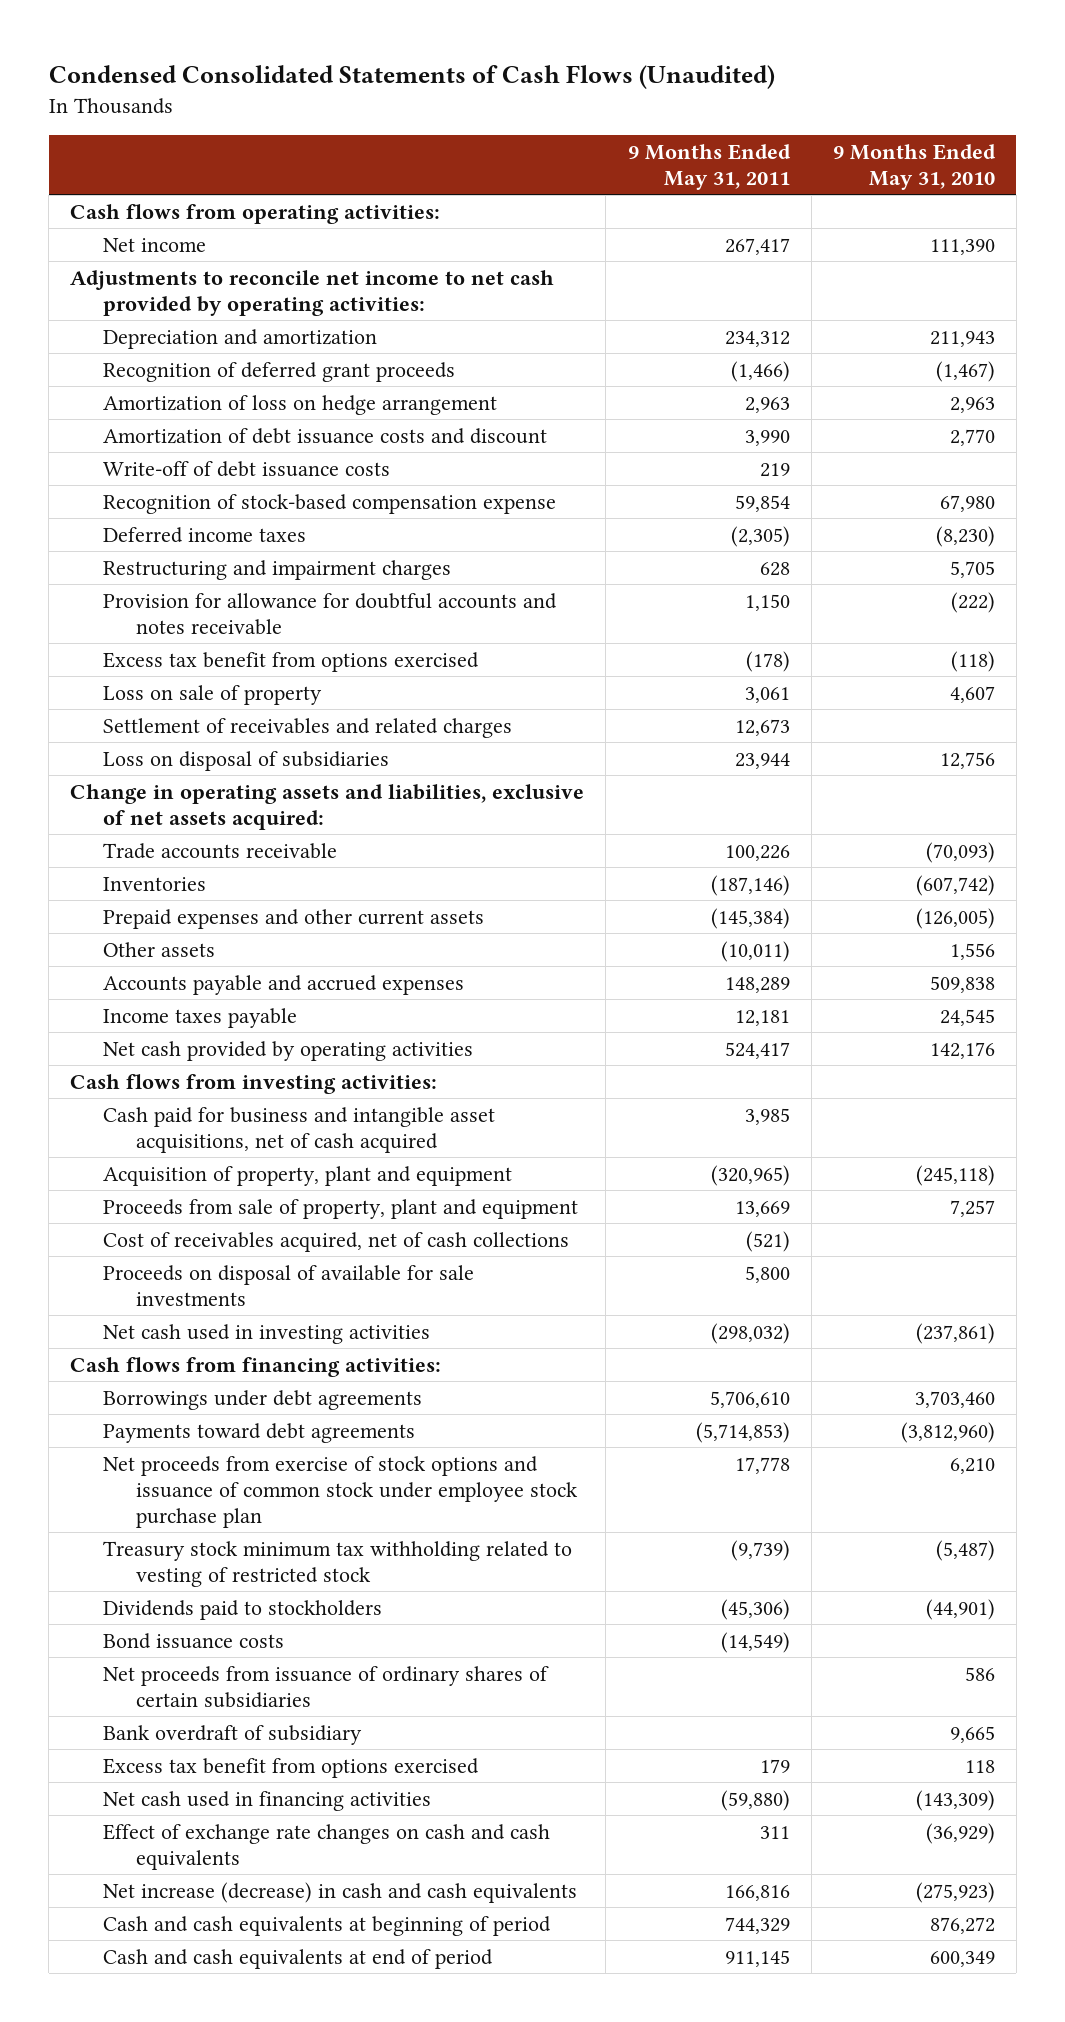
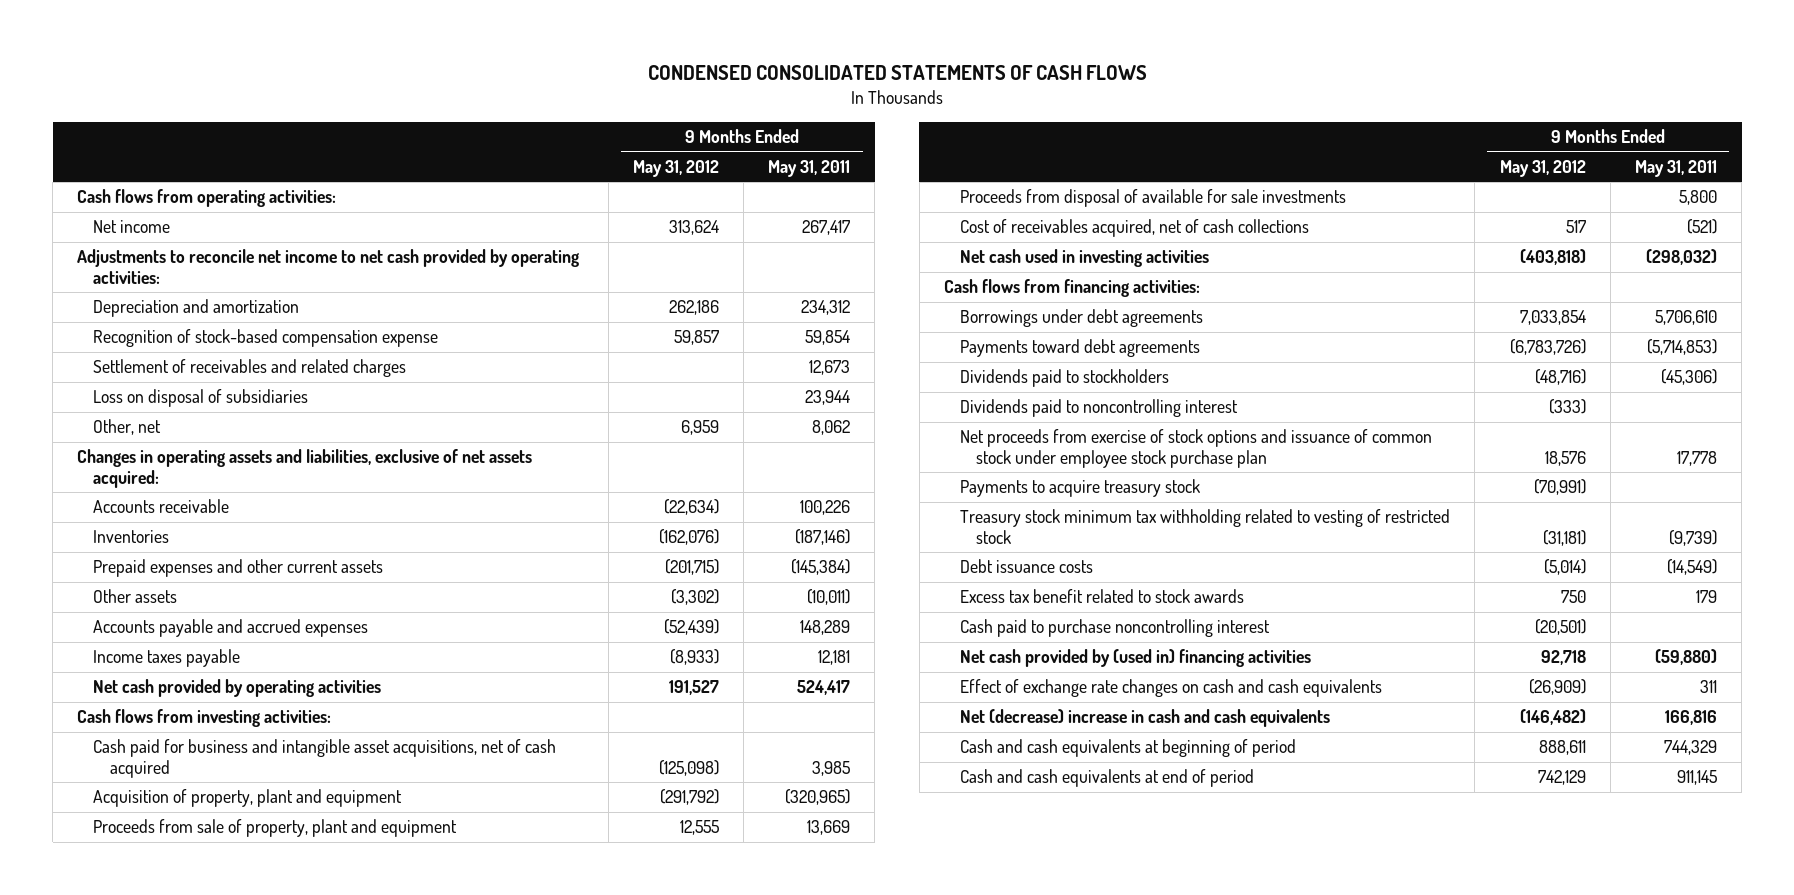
[48,65,775,90] Condensed Consolidated Statements of Cash Flows (Unaudited) -> [648,65,1148,81] CONDENSED CONSOLIDATED STATEMENTS OF CASH FLOWS
[832,143,996,190] 9 Months Ended May 31, 2010 -> none
none -> [632,159,719,177] May 31, 2012
[103,361,456,382] Recognition of deferred grant proceeds -> none
[103,394,498,415] Amortization of loss on hedge arrangement -> none
[103,427,548,444] Amortization of debt issuance costs and discount -> none
[103,460,391,477] Write-off of debt issuance costs -> none
[103,526,307,543] Deferred income taxes -> none
[103,559,452,580] Restructuring and impairment charges -> none
[103,592,558,635] Provision for allowance for doubtful accounts and notes receivable -> none
[103,651,480,672] Excess tax benefit from options exercised -> none
[103,684,323,705] Loss on sale of property -> none
none -> [93,419,162,436] Other, net
[70,783,585,830] Change in operating assets and liabilities, exclusive of net assets acquired: -> [77,449,533,488] Changes in operating assets and liabilities, exclusive of net assets acquired:
[103,842,338,859] Trade accounts receivable -> [93,499,230,514] Accounts receivable
none -> [960,189,1347,208] Proceeds from disposal of available for sale investments
[103,1264,475,1306] Proceeds on disposal of available for sale investments -> none
[103,1599,383,1620] Dividends paid to stockholders -> [960,369,1170,388] Dividends paid to stockholders
none -> [960,399,1239,418] Dividends paid to noncontrolling interest
none -> [960,479,1201,498] Payments to acquire treasury stock
[103,1665,550,1708] Net proceeds from issuance of ordinary shares of certain subsidiaries -> none
[103,1724,363,1745] Bank overdraft of subsidiary -> none
[103,1632,285,1649] Bond issuance costs -> [960,559,1094,574] Debt issuance costs
[103,1757,480,1778] Excess tax benefit from options exercised -> [960,589,1245,604] Excess tax benefit related to stock awards
none -> [960,619,1271,638] Cash paid to purchase noncontrolling interest
[103,1790,432,1811] Net cash used in financing activities -> [960,649,1312,668] Net cash provided by (used in) financing activities
[103,1881,578,1903] Net increase (decrease) in cash and cash equivalents -> [960,709,1331,728] Net (decrease) increase in cash and cash equivalents

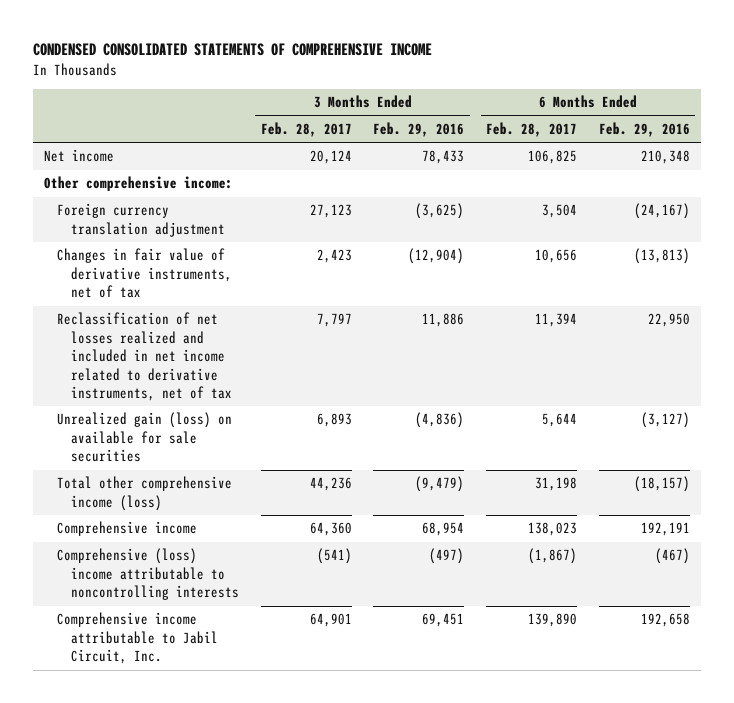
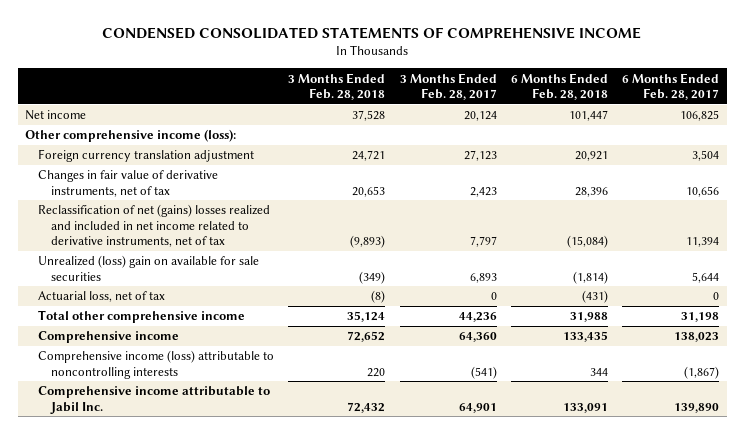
[373,122,465,138] Feb. 29, 2016 -> none
[598,122,690,138] Feb. 29, 2016 -> none
none -> [288,72,386,101] 3 Months Ended Feb. 28, 2018
none -> [511,72,609,101] 6 Months Ended Feb. 28, 2018
[43,176,233,192] Other comprehensive income: -> [24,129,236,143] Other comprehensive income (loss):
[57,312,233,401] Reclassification of net losses realized and included in net income related to derivative instruments, net of tax -> [38,204,271,247] Reclassification of net (gains) losses realized and included in net income related to derivative instruments, net of tax
[57,412,233,463] Unrealized gain (loss) on available for sale securities -> [38,255,260,281] Unrealized (loss) gain on available for sale securities
none -> [38,291,166,303] Actuarial loss, net of tax
[57,476,233,511] Total other comprehensive income (loss) -> [38,310,246,324] Total other comprehensive income
[57,548,240,601] Comprehensive (loss) income attributable to noncontrolling interests -> [38,350,275,379] Comprehensive income (loss) attributable to noncontrolling interests
[57,612,219,665] Comprehensive income attributable to Jabil Circuit, Inc. -> [38,386,271,414] Comprehensive income attributable to Jabil Inc.

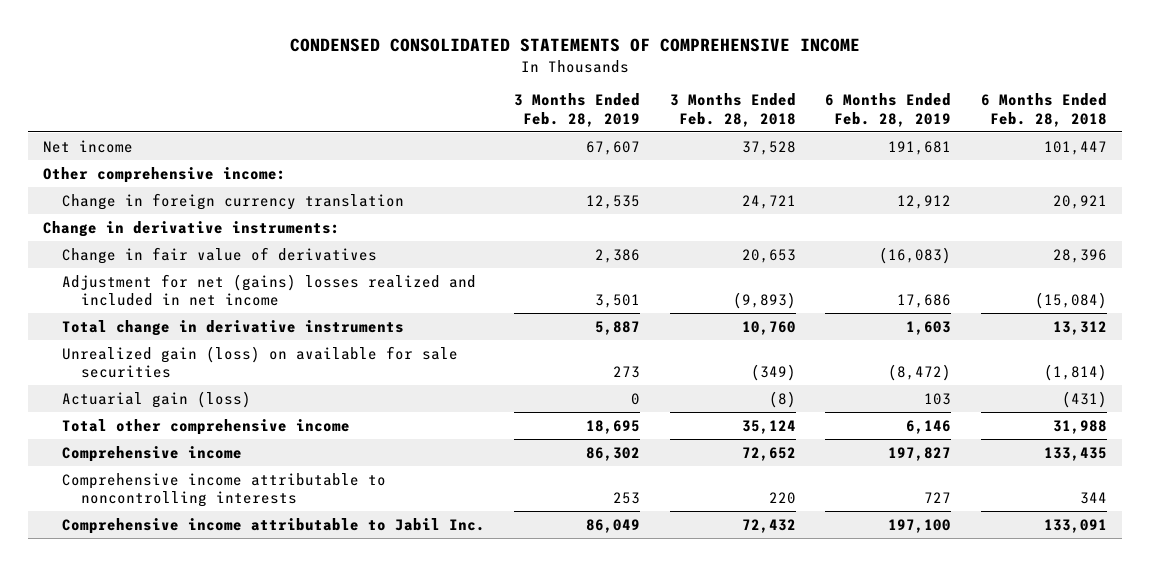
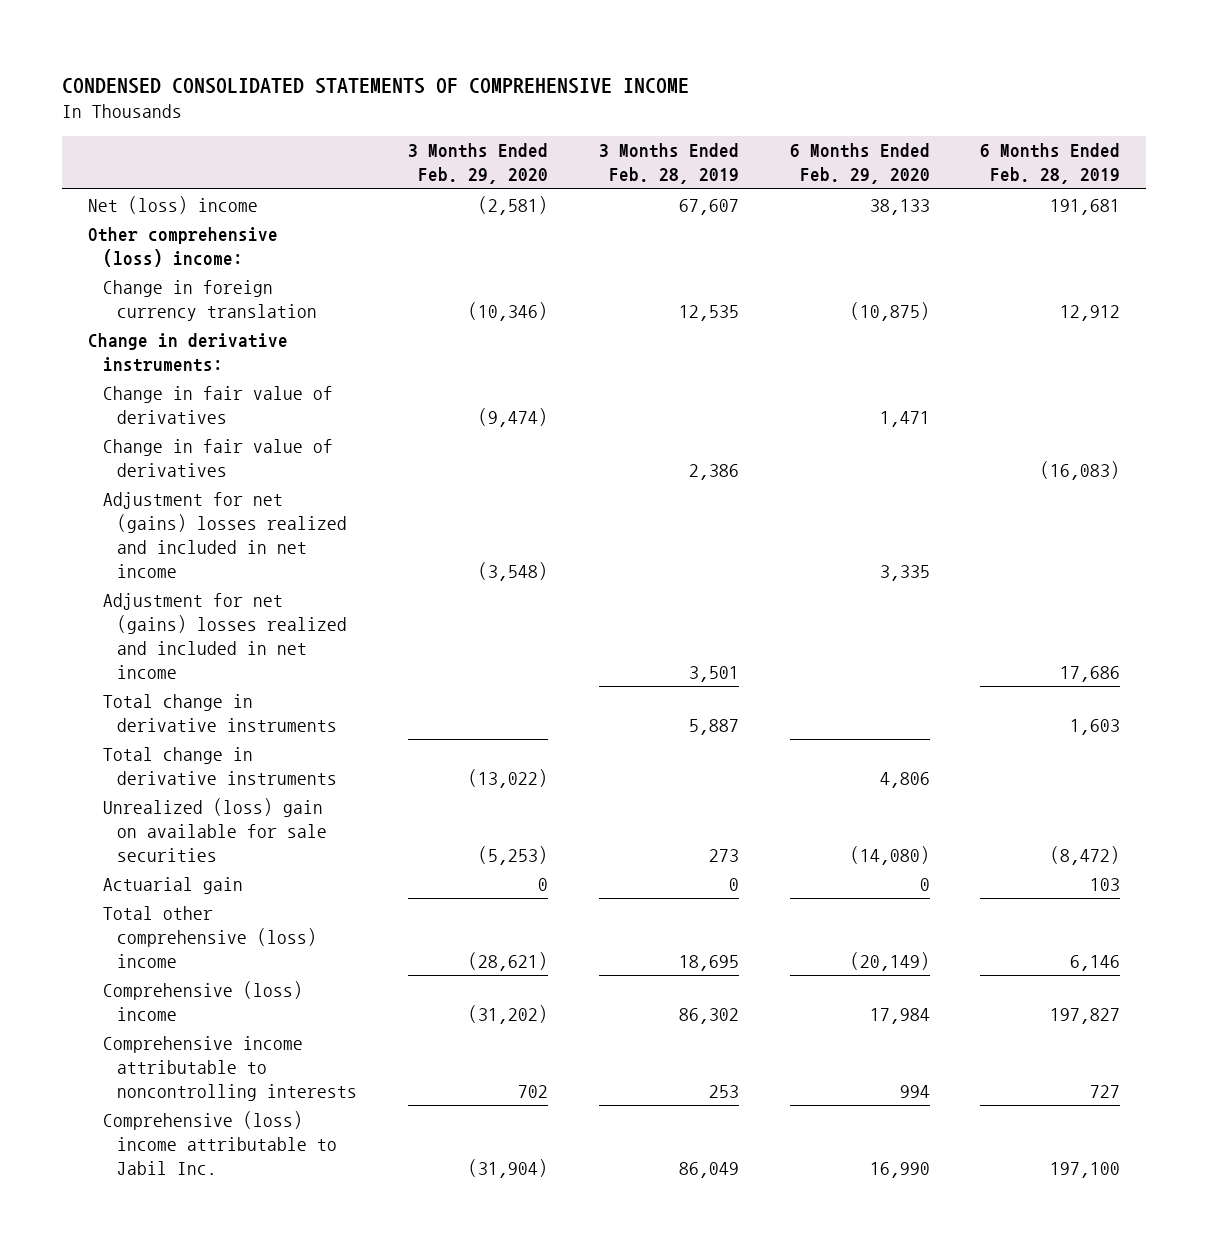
[669,93,796,127] 3 Months Ended Feb. 28, 2018 -> none
[981,93,1108,127] 6 Months Ended Feb. 28, 2018 -> none
none -> [408,143,549,185] 3 Months Ended Feb. 29, 2020
none -> [789,143,930,185] 6 Months Ended Feb. 29, 2020
[42,139,133,153] Net income -> [87,195,258,214] Net (loss) income
[42,166,286,183] Other comprehensive income: -> [87,226,278,267] Other comprehensive (loss) income:
none -> [102,385,333,424] Change in fair value of derivatives
none -> [102,491,348,578] Adjustment for net (gains) losses realized and included in net income
none -> [102,746,338,785] Total change in derivative instruments
[61,345,458,379] Unrealized gain (loss) on available for sale securities -> [102,797,328,862] Unrealized (loss) gain on available for sale securities
[61,390,251,408] Actuarial gain (loss) -> [102,876,243,894] Actuarial gain
[61,418,350,435] Total other comprehensive income -> [102,905,318,968] Total other comprehensive (loss) income
[61,445,242,462] Comprehensive income -> [102,980,303,1021] Comprehensive (loss) income
[61,517,485,534] Comprehensive income attributable to Jabil Inc. -> [102,1110,338,1175] Comprehensive (loss) income attributable to Jabil Inc.

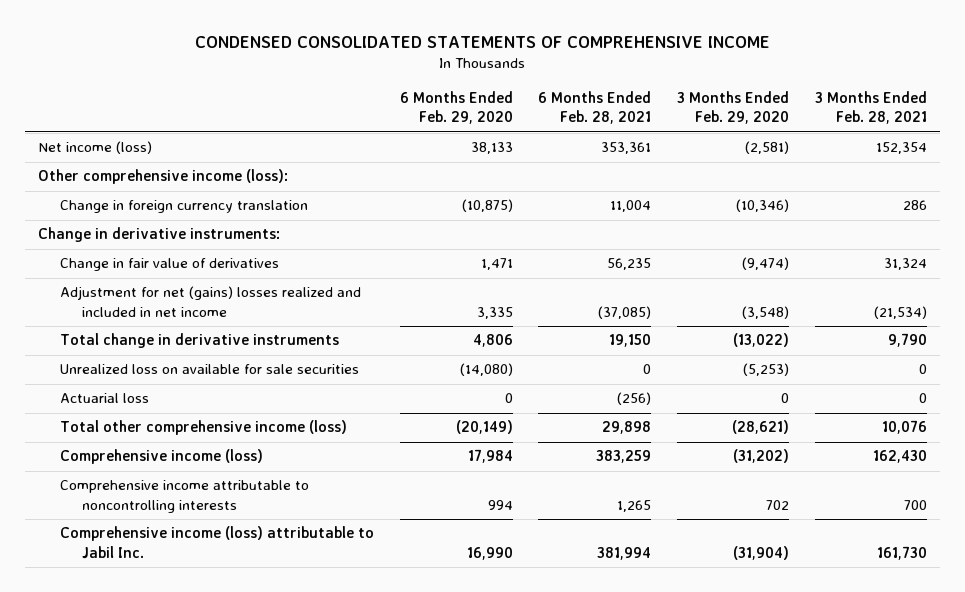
[598,143,739,185] 3 Months Ended Feb. 28, 2019 -> none
[980,143,1121,185] 6 Months Ended Feb. 28, 2019 -> none
none -> [538,90,652,125] 6 Months Ended Feb. 28, 2021
none -> [815,90,928,125] 3 Months Ended Feb. 28, 2021
[87,195,258,214] Net (loss) income -> [37,141,152,155] Net income (loss)
[87,226,278,267] Other comprehensive (loss) income: -> [37,169,288,185] Other comprehensive income (loss):
[102,438,333,477] Change in fair value of derivatives -> none
[102,592,348,679] Adjustment for net (gains) losses realized and included in net income -> none
[102,693,338,732] Total change in derivative instruments -> none
[102,797,328,862] Unrealized (loss) gain on available for sale securities -> [59,364,359,375] Unrealized loss on available for sale securities
[102,876,243,894] Actuarial gain -> [59,393,149,404] Actuarial loss
[102,905,318,968] Total other comprehensive (loss) income -> [59,420,347,436] Total other comprehensive income (loss)
[102,980,303,1021] Comprehensive (loss) income -> [59,449,263,465] Comprehensive income (loss)
[102,1110,338,1175] Comprehensive (loss) income attributable to Jabil Inc. -> [59,526,374,559] Comprehensive income (loss) attributable to Jabil Inc.

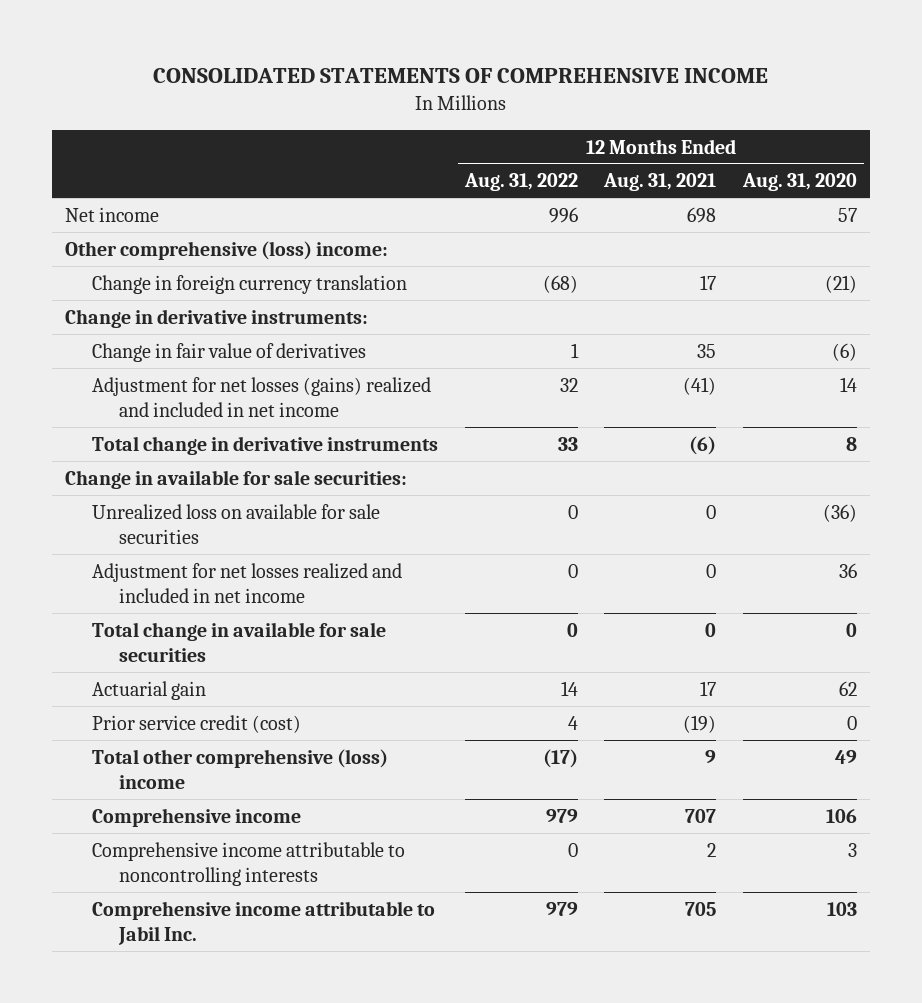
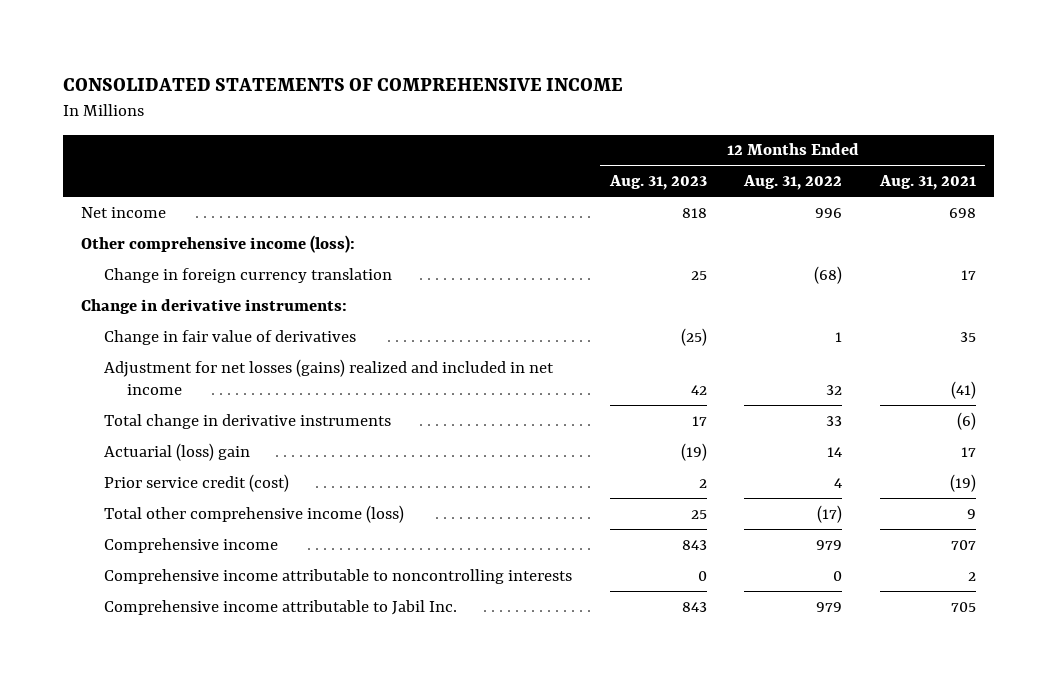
[741,173,857,192] Aug. 31, 2020 -> none
none -> [608,175,707,191] Aug. 31, 2023
[64,240,388,260] Other comprehensive (loss) income: -> [81,234,356,253] Other comprehensive income (loss):
[64,469,407,489] Change in available for sale securities: -> none
[92,503,381,545] Unrealized loss on available for sale securities -> none
[92,562,403,604] Adjustment for net losses realized and included in net income -> none
[92,621,387,663] Total change in available for sale securities -> none
[92,680,207,700] Actuarial gain -> [104,442,251,461] Actuarial (loss) gain
[92,748,389,790] Total other comprehensive (loss) income -> [104,504,405,523] Total other comprehensive income (loss)

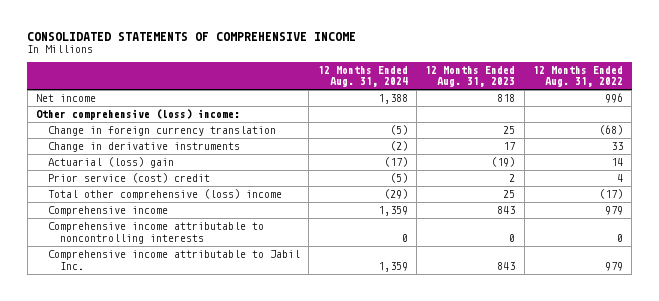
[878,175,976,191] Aug. 31, 2021 -> none
none -> [317,65,408,88] 12 Months Ended Aug. 31, 2024
[81,234,356,253] Other comprehensive income (loss): -> [35,109,240,121] Other comprehensive (loss) income:
[81,298,348,314] Change in derivative instruments: -> none
[104,329,357,345] Change in fair value of derivatives -> none
[104,358,555,395] Adjustment for net losses (gains) realized and included in net income -> none
[104,413,392,429] Total change in derivative instruments -> [47,142,240,153] Change in derivative instruments
[104,473,290,492] Prior service credit (cost) -> [47,173,210,184] Prior service (cost) credit
[104,504,405,523] Total other comprehensive income (loss) -> [47,189,282,201] Total other comprehensive (loss) income

